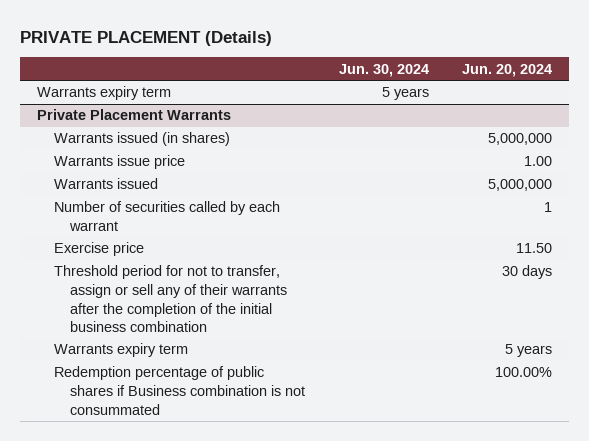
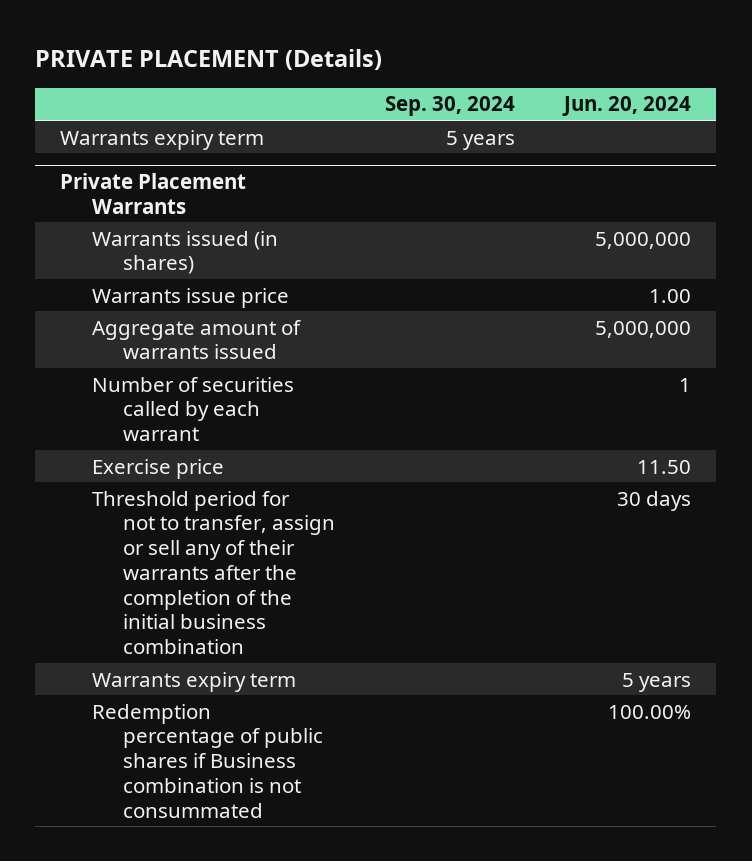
[338,63,429,77] Jun. 30, 2024 -> none
none -> [384,96,515,117] Sep. 30, 2024
[53,178,158,190] Warrants issued -> [91,319,301,360] Aggregate amount of warrants issued

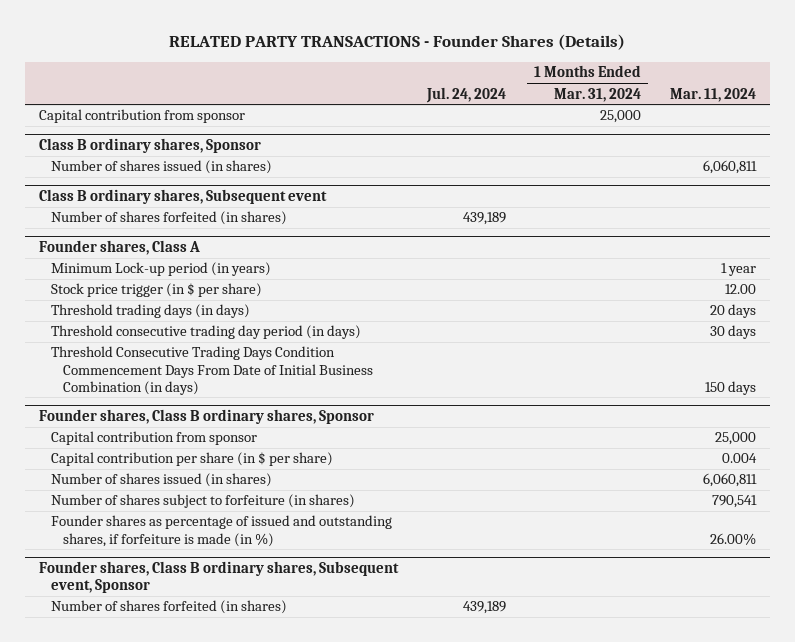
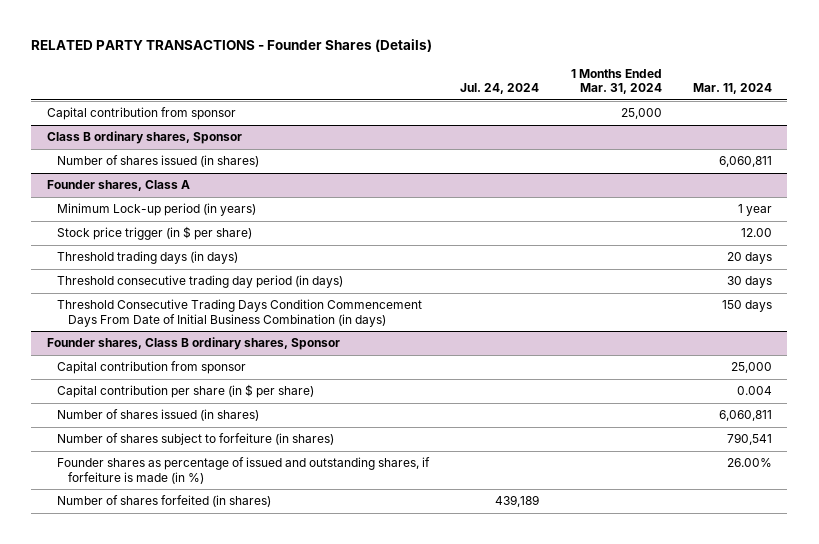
[39,189,328,205] Class B ordinary shares, Subsequent event -> none
[51,211,288,226] Number of shares forfeited (in shares) -> none
[39,561,400,594] Founder shares, Class B ordinary shares, Subsequent event, Sponsor -> none

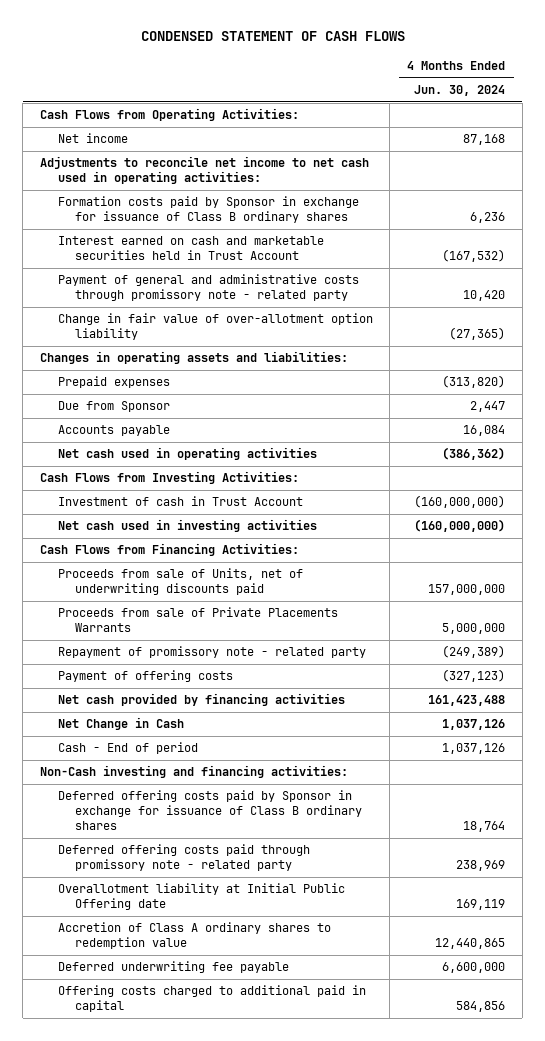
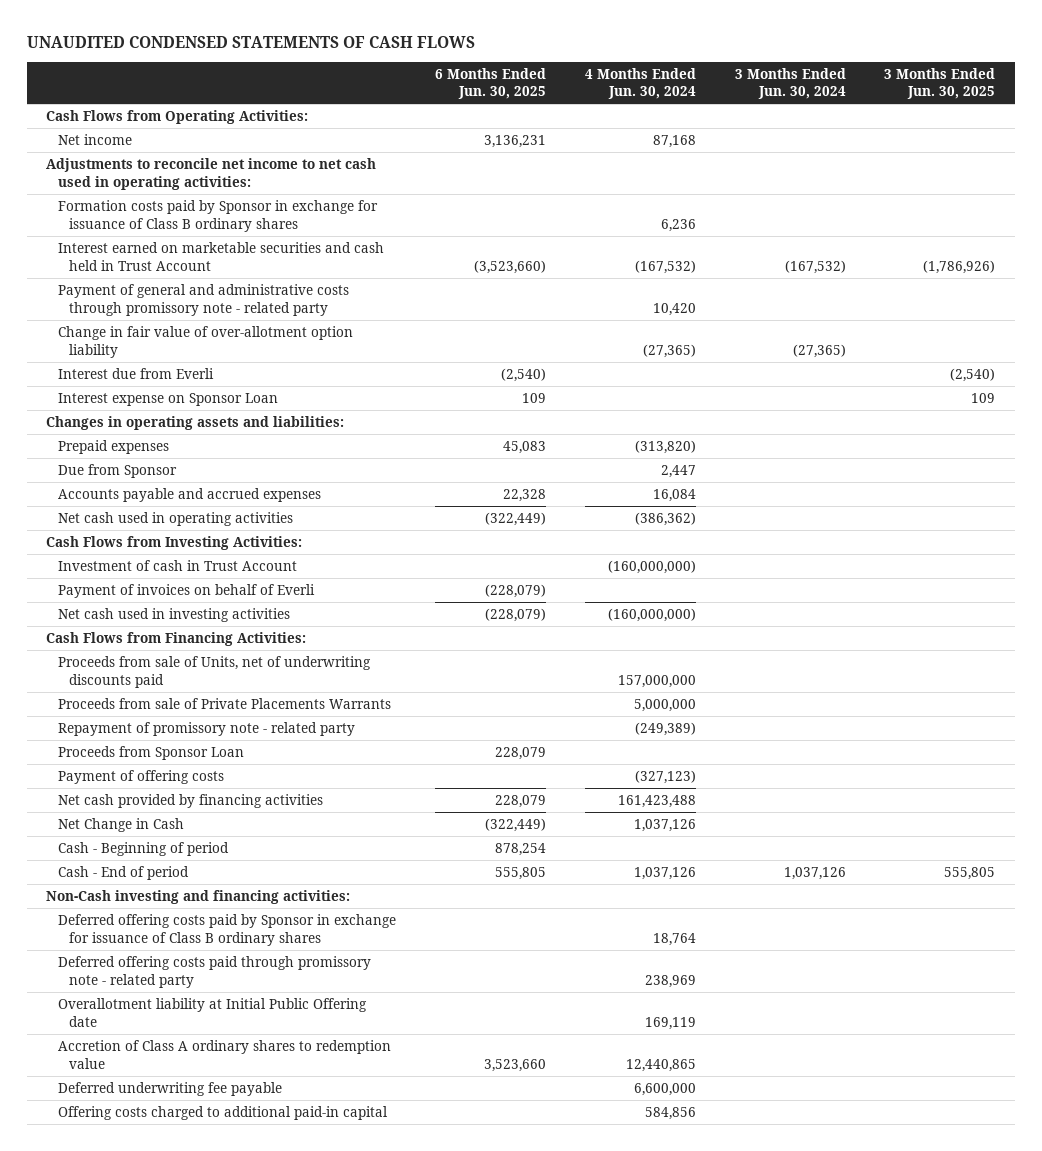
[140,31,405,42] CONDENSED STATEMENT OF CASH FLOWS -> [26,36,475,49] UNAUDITED CONDENSED STATEMENTS OF CASH FLOWS
none -> [434,67,546,100] 6 Months Ended Jun. 30, 2025
none -> [734,67,846,100] 3 Months Ended Jun. 30, 2024
none -> [884,67,996,100] 3 Months Ended Jun. 30, 2025
[57,236,324,261] Interest earned on cash and marketable securities held in Trust Account -> [57,241,384,271] Interest earned on marketable securities and cash held in Trust Account
none -> [57,367,214,379] Interest due from Everli
none -> [57,392,278,406] Interest expense on Sponsor Loan
[57,425,170,437] Accounts payable -> [57,487,321,502] Accounts payable and accrued expenses
none -> [57,583,315,598] Payment of invoices on behalf of Everli
none -> [57,745,244,760] Proceeds from Sponsor Loan
none -> [57,841,229,856] Cash - Beginning of period
[57,985,366,1013] Offering costs charged to additional paid in capital -> [57,1105,388,1120] Offering costs charged to additional paid-in capital

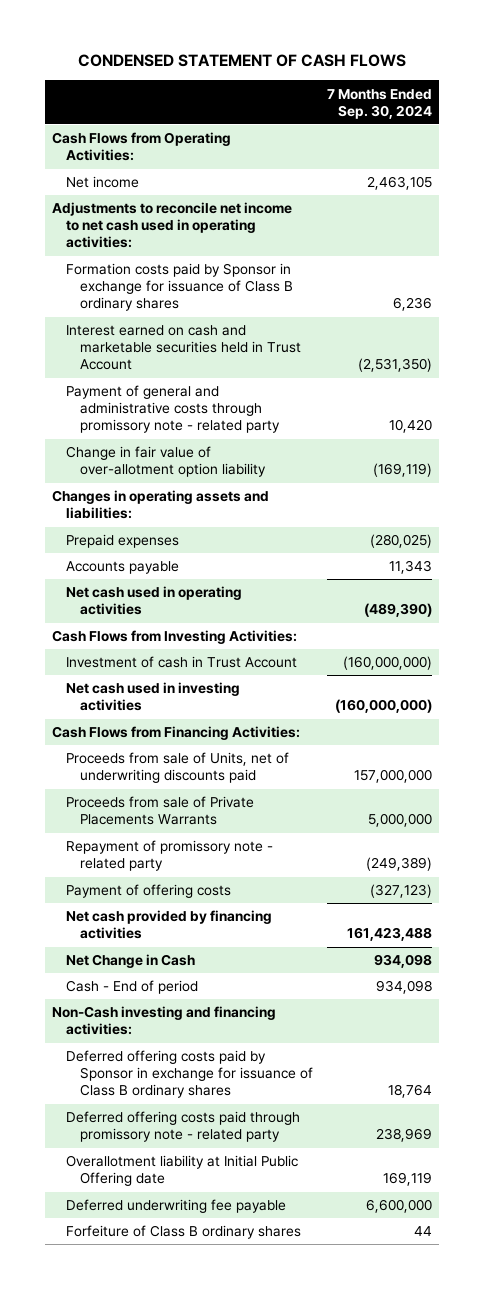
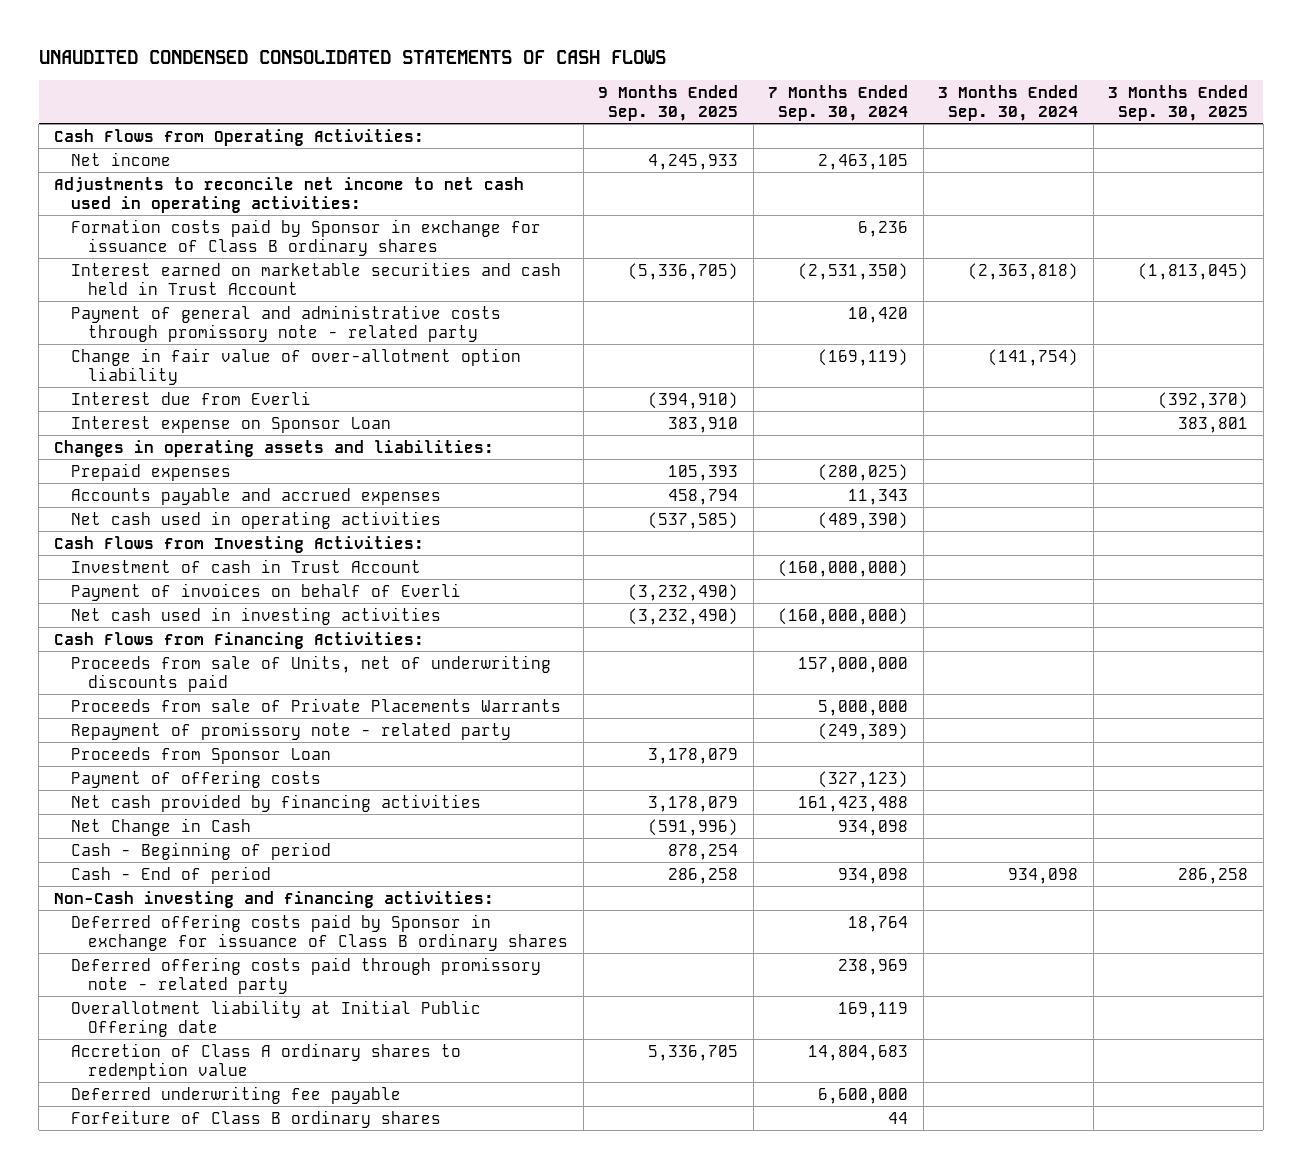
[77,54,406,68] CONDENSED STATEMENT OF CASH FLOWS -> [38,49,666,64] UNAUDITED CONDENSED CONSOLIDATED STATEMENTS OF CASH FLOWS
none -> [598,84,739,122] 9 Months Ended Sep. 30, 2025
none -> [938,84,1079,122] 3 Months Ended Sep. 30, 2024
none -> [1108,84,1249,122] 3 Months Ended Sep. 30, 2025
[65,325,301,371] Interest earned on cash and marketable securities held in Trust Account -> [71,261,562,295] Interest earned on marketable securities and cash held in Trust Account
none -> [71,390,312,405] Interest due from Everli
none -> [71,415,392,433] Interest expense on Sponsor Loan
[65,561,179,575] Accounts payable -> [71,487,442,505] Accounts payable and accrued expenses
none -> [71,582,462,601] Payment of invoices on behalf of Everli
none -> [71,746,332,764] Proceeds from Sponsor Loan
none -> [71,841,332,860] Cash - Beginning of period
none -> [71,1042,462,1080] Accretion of Class A ordinary shares to redemption value

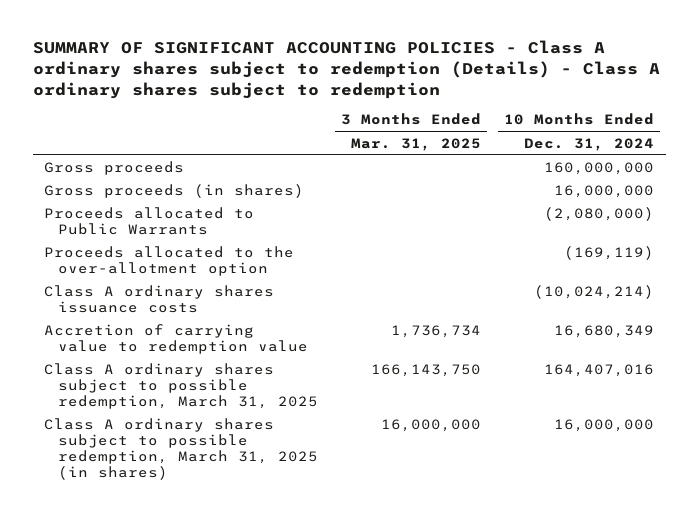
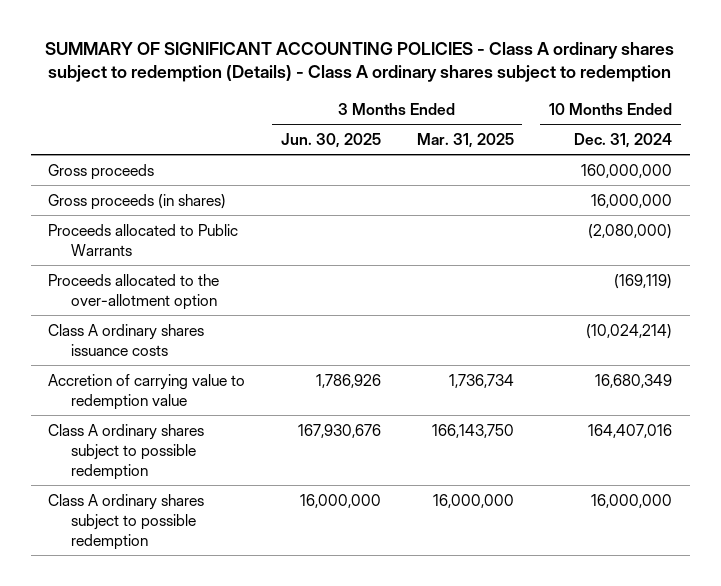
none -> [281,132,382,148] Jun. 30, 2025
[44,363,318,409] Class A ordinary shares subject to possible redemption, March 31, 2025 -> [48,423,205,480] Class A ordinary shares subject to possible redemption
[44,418,318,480] Class A ordinary shares subject to possible redemption, March 31, 2025 (in shares) -> [48,493,205,550] Class A ordinary shares subject to possible redemption

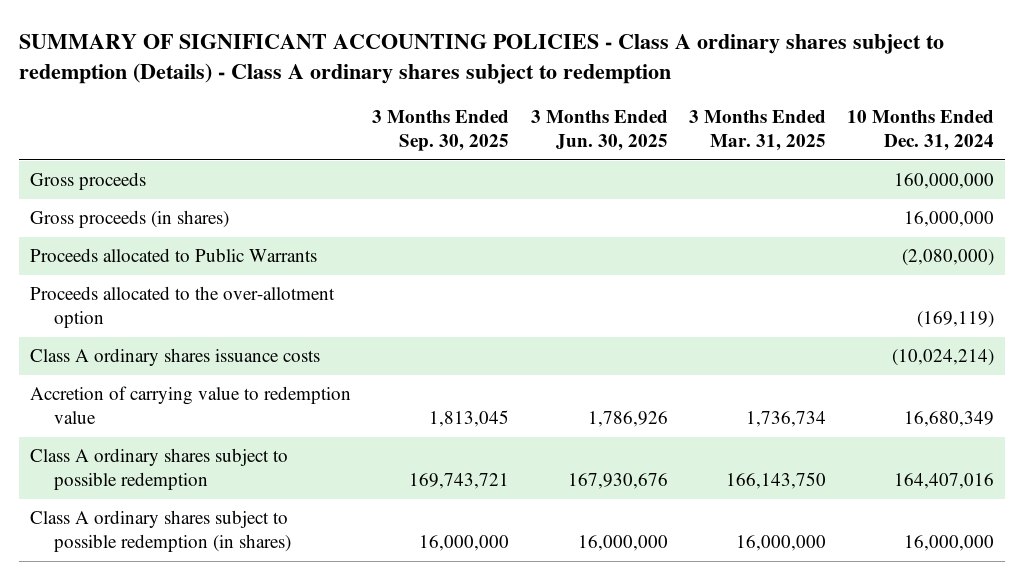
none -> [372,110,510,151] 3 Months Ended Sep. 30, 2025
[48,493,205,550] Class A ordinary shares subject to possible redemption -> [30,510,292,553] Class A ordinary shares subject to possible redemption (in shares)

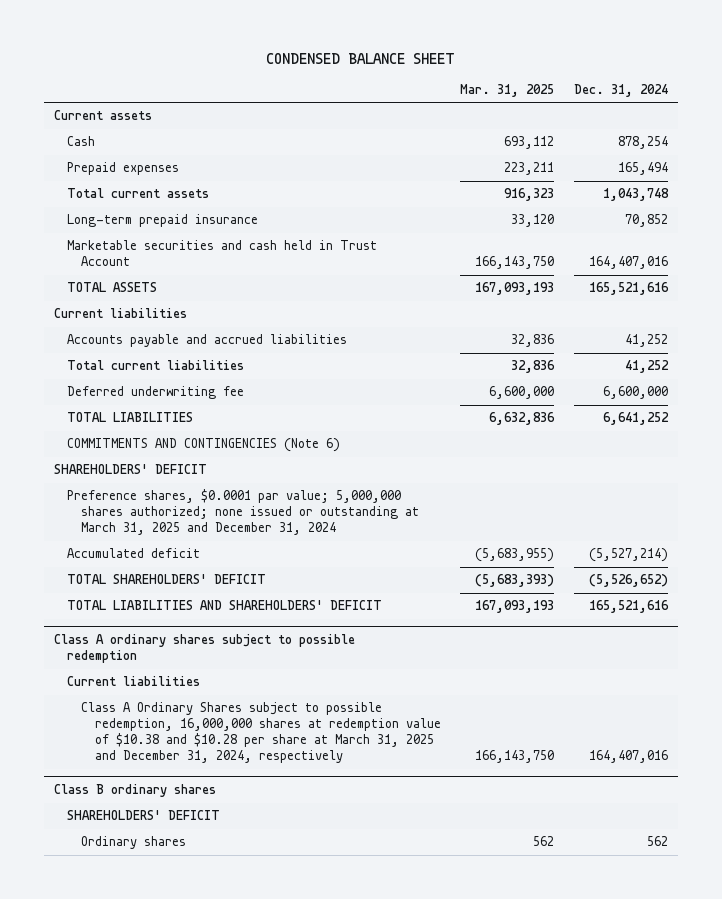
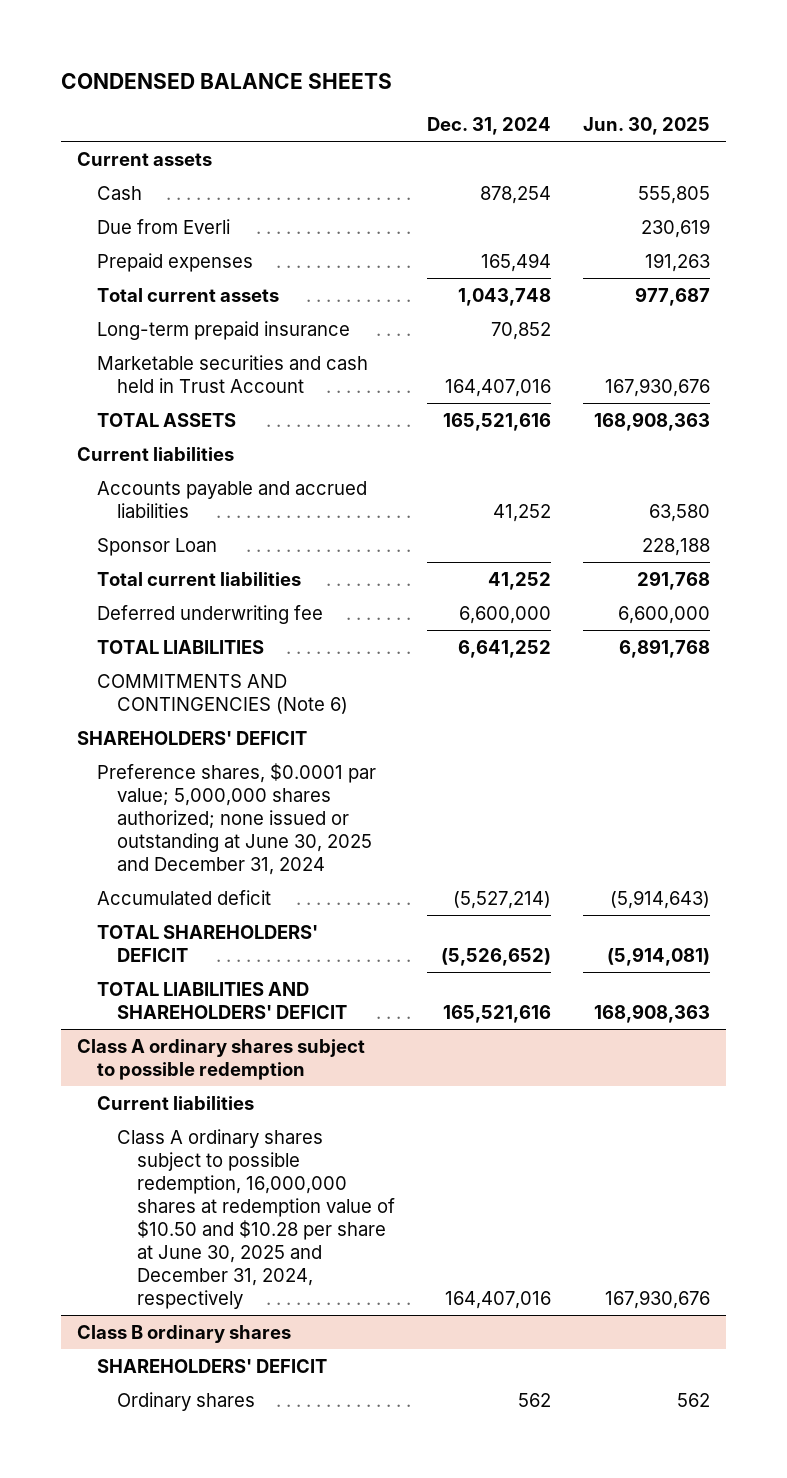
[265,52,455,64] CONDENSED BALANCE SHEET -> [60,73,392,90] CONDENSED BALANCE SHEETS
[460,83,555,97] Mar. 31, 2025 -> none
none -> [582,117,710,136] Jun. 30, 2025
none -> [96,218,230,234] Due from Everli
none -> [96,537,217,556] Sponsor Loan
[67,489,419,536] Preference shares, $0.0001 par value; 5,000,000 shares authorized; none issued or outstanding at March 31, 2025 and December 31, 2024 -> [96,762,376,875] Preference shares, $0.0001 par value; 5,000,000 shares authorized; none issued or outstanding at June 30, 2025 and December 31, 2024
[80,702,441,764] Class A Ordinary Shares subject to possible redemption, 16,000,000 shares at redemption value of $10.38 and $10.28 per share at March 31, 2025 and December 31, 2024, respectively -> [117,1128,396,1309] Class A ordinary shares subject to possible redemption, 16,000,000 shares at redemption value of $10.50 and $10.28 per share at June 30, 2025 and December 31, 2024, respectively

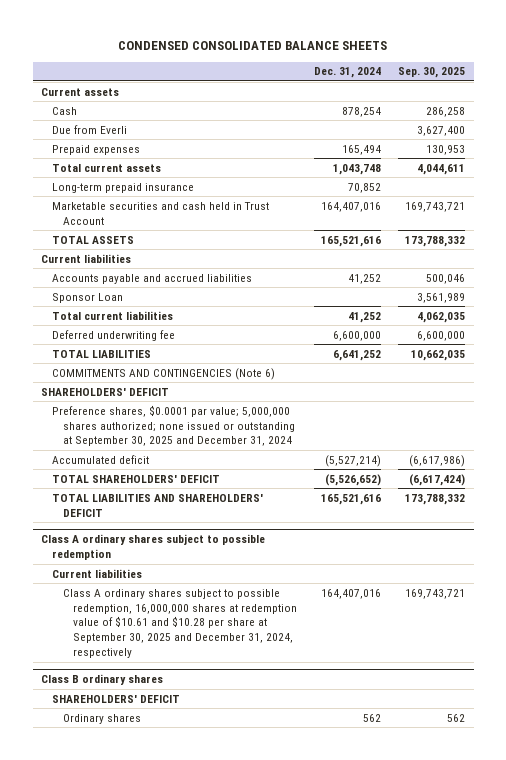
[60,73,392,90] CONDENSED BALANCE SHEETS -> [118,41,388,51] CONDENSED CONSOLIDATED BALANCE SHEETS
[582,117,710,136] Jun. 30, 2025 -> none
none -> [398,67,466,79] Sep. 30, 2025
[96,762,376,875] Preference shares, $0.0001 par value; 5,000,000 shares authorized; none issued or outstanding at June 30, 2025 and December 31, 2024 -> [51,404,295,447] Preference shares, $0.0001 par value; 5,000,000 shares authorized; none issued or outstanding at September 30, 2025 and December 31, 2024
[117,1128,396,1309] Class A ordinary shares subject to possible redemption, 16,000,000 shares at redemption value of $10.50 and $10.28 per share at June 30, 2025 and December 31, 2024, respectively -> [62,588,298,659] Class A ordinary shares subject to possible redemption, 16,000,000 shares at redemption value of $10.61 and $10.28 per share at September 30, 2025 and December 31, 2024, respectively

